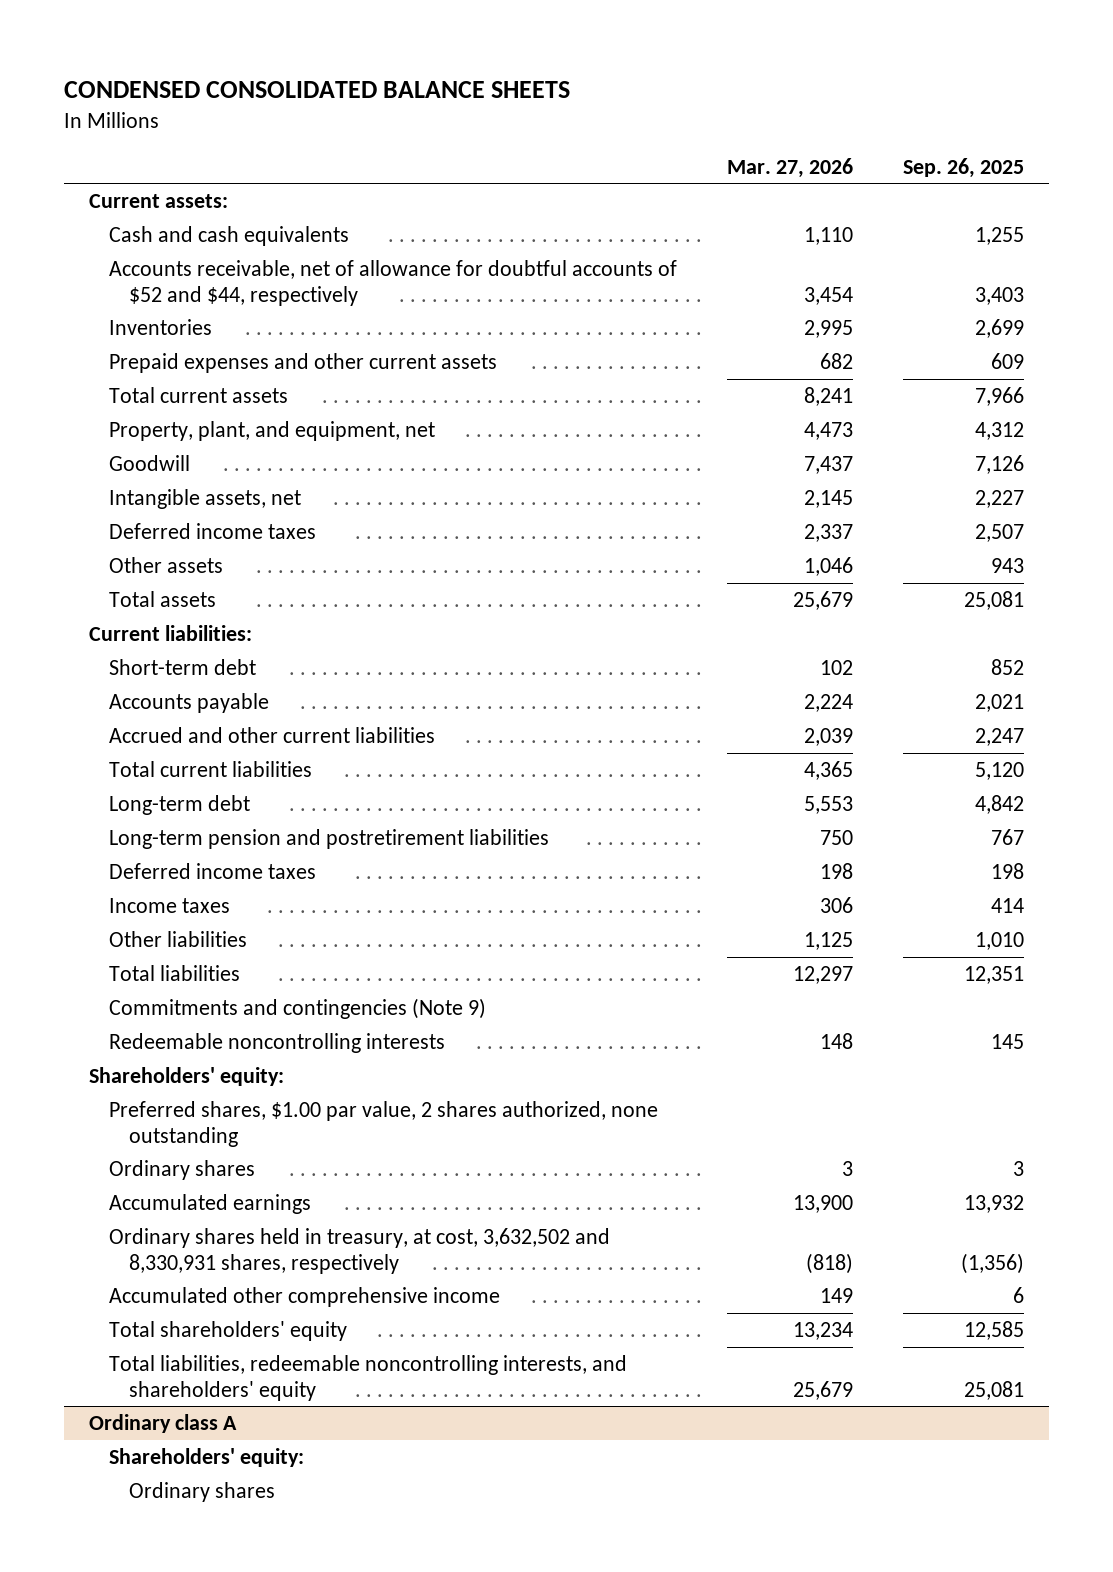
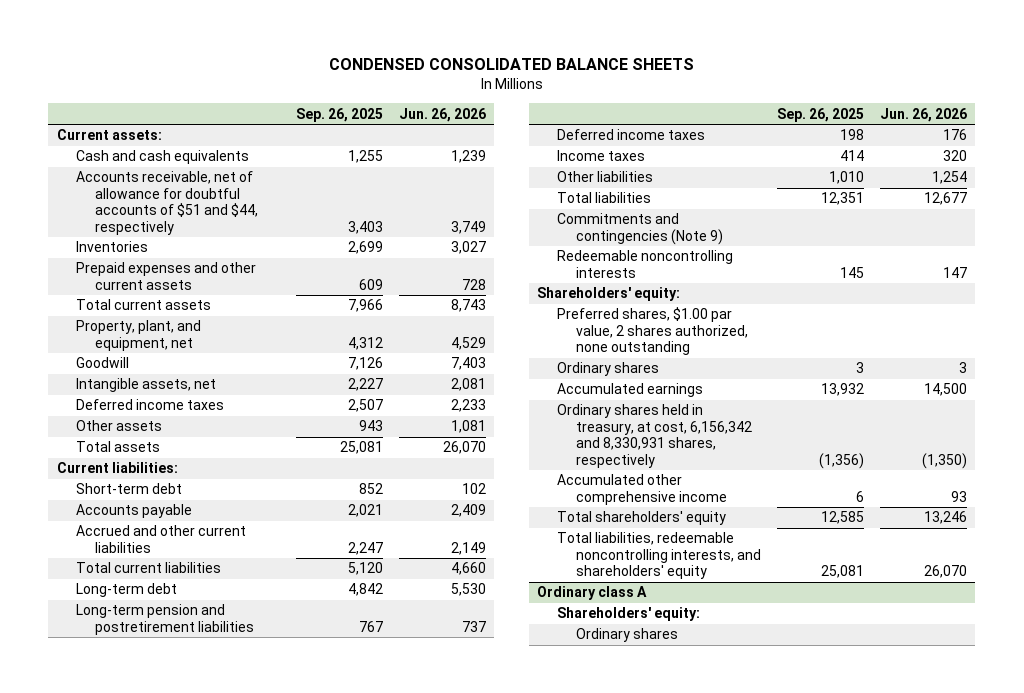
[727,157,854,178] Mar. 27, 2026 -> none
none -> [399,107,487,122] Jun. 26, 2026
[108,259,677,306] Accounts receivable, net of allowance for doubtful accounts of $52 and $44, respectively -> [75,171,258,235] Accounts receivable, net of allowance for doubtful accounts of $51 and $44, respectively
[108,1227,610,1274] Ordinary shares held in treasury, at cost, 3,632,502 and 8,330,931 shares, respectively -> [556,404,752,468] Ordinary shares held in treasury, at cost, 6,156,342 and 8,330,931 shares, respectively

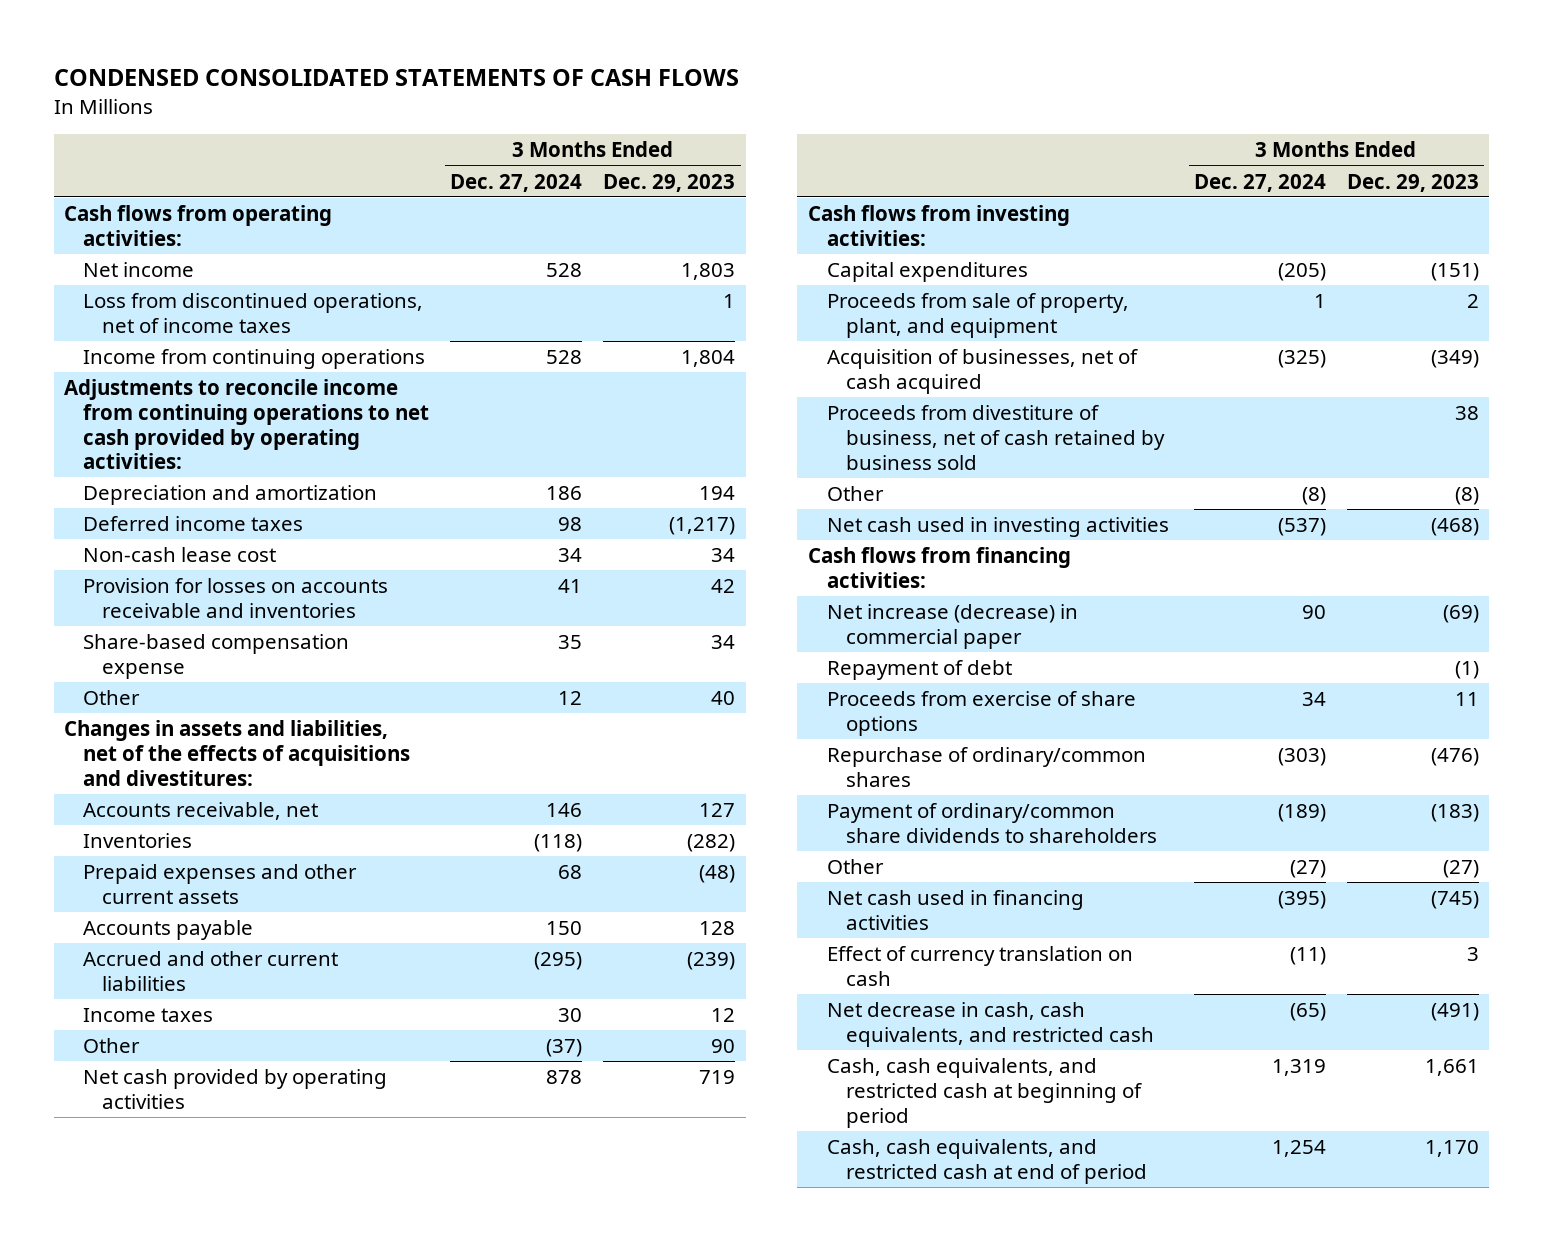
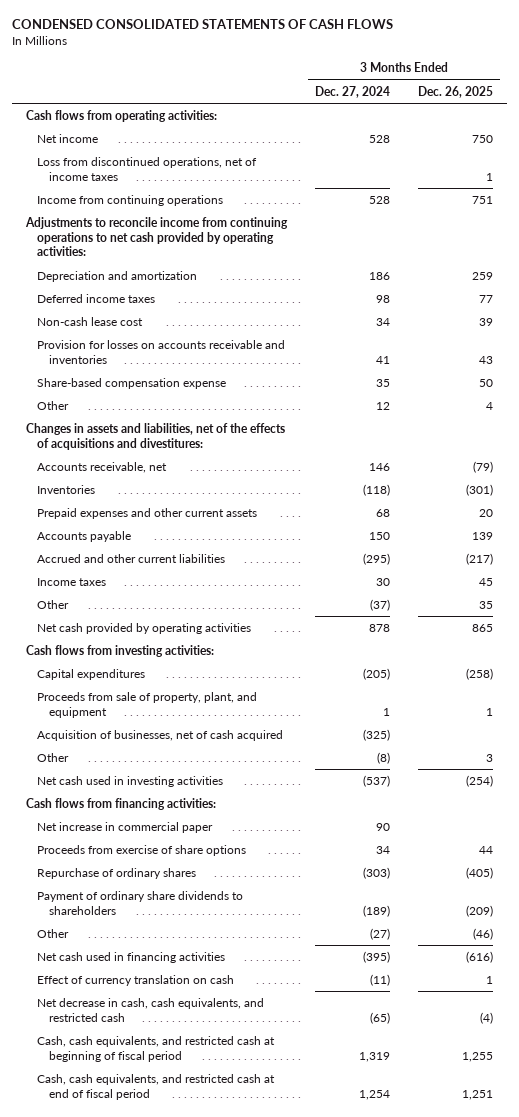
[603,173,736,192] Dec. 29, 2023 -> none
none -> [417,85,493,98] Dec. 26, 2025
[826,405,1165,470] Proceeds from divestiture of business, net of cash retained by business sold -> none
[826,660,1012,681] Repayment of debt -> none
[826,604,1078,649] Net increase (decrease) in commercial paper -> [37,821,214,833] Net increase in commercial paper
[826,747,1146,787] Repurchase of ordinary/common shares -> [37,867,197,879] Repurchase of ordinary shares
[826,803,1157,843] Payment of ordinary/common share dividends to shareholders -> [37,890,244,915] Payment of ordinary share dividends to shareholders
[826,1058,1142,1128] Cash, cash equivalents, and restricted cash at beginning of period -> [37,1035,276,1062] Cash, cash equivalents, and restricted cash at beginning of fiscal period
[826,1139,1147,1184] Cash, cash equivalents, and restricted cash at end of period -> [37,1073,276,1100] Cash, cash equivalents, and restricted cash at end of fiscal period

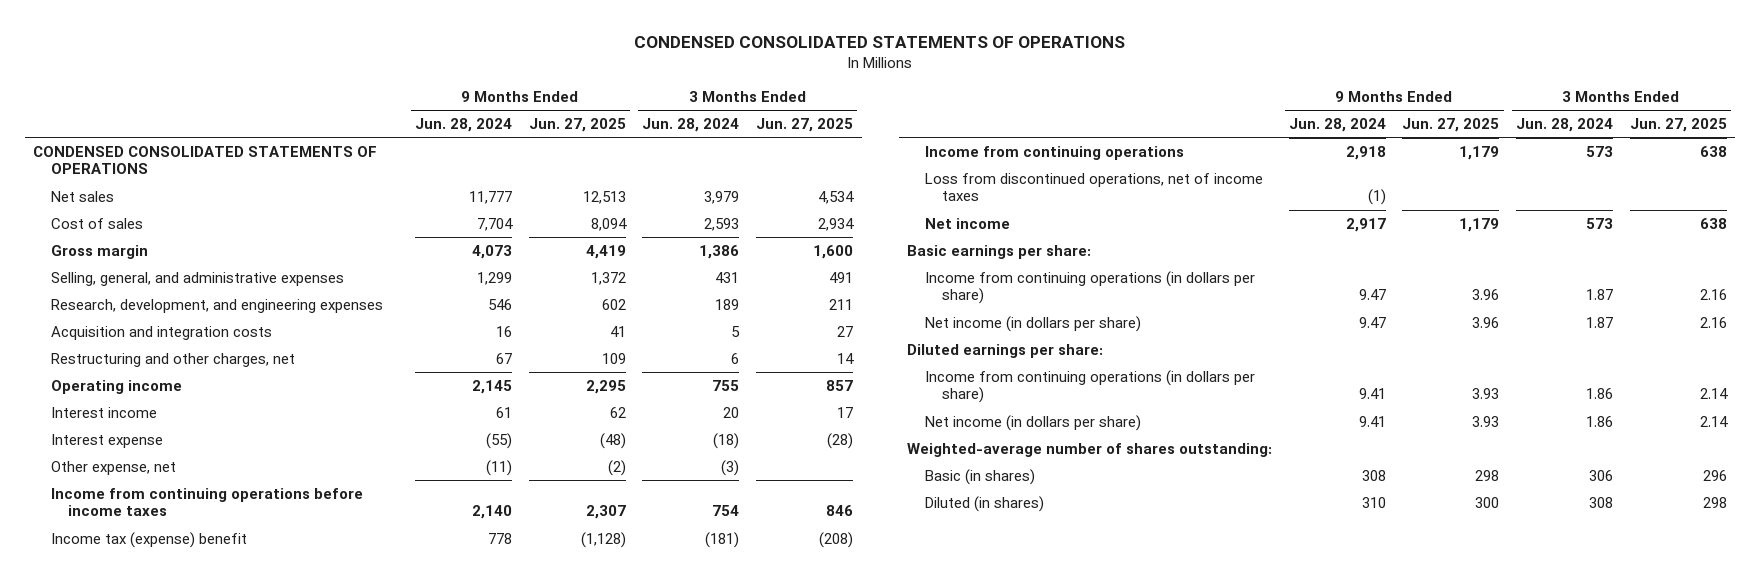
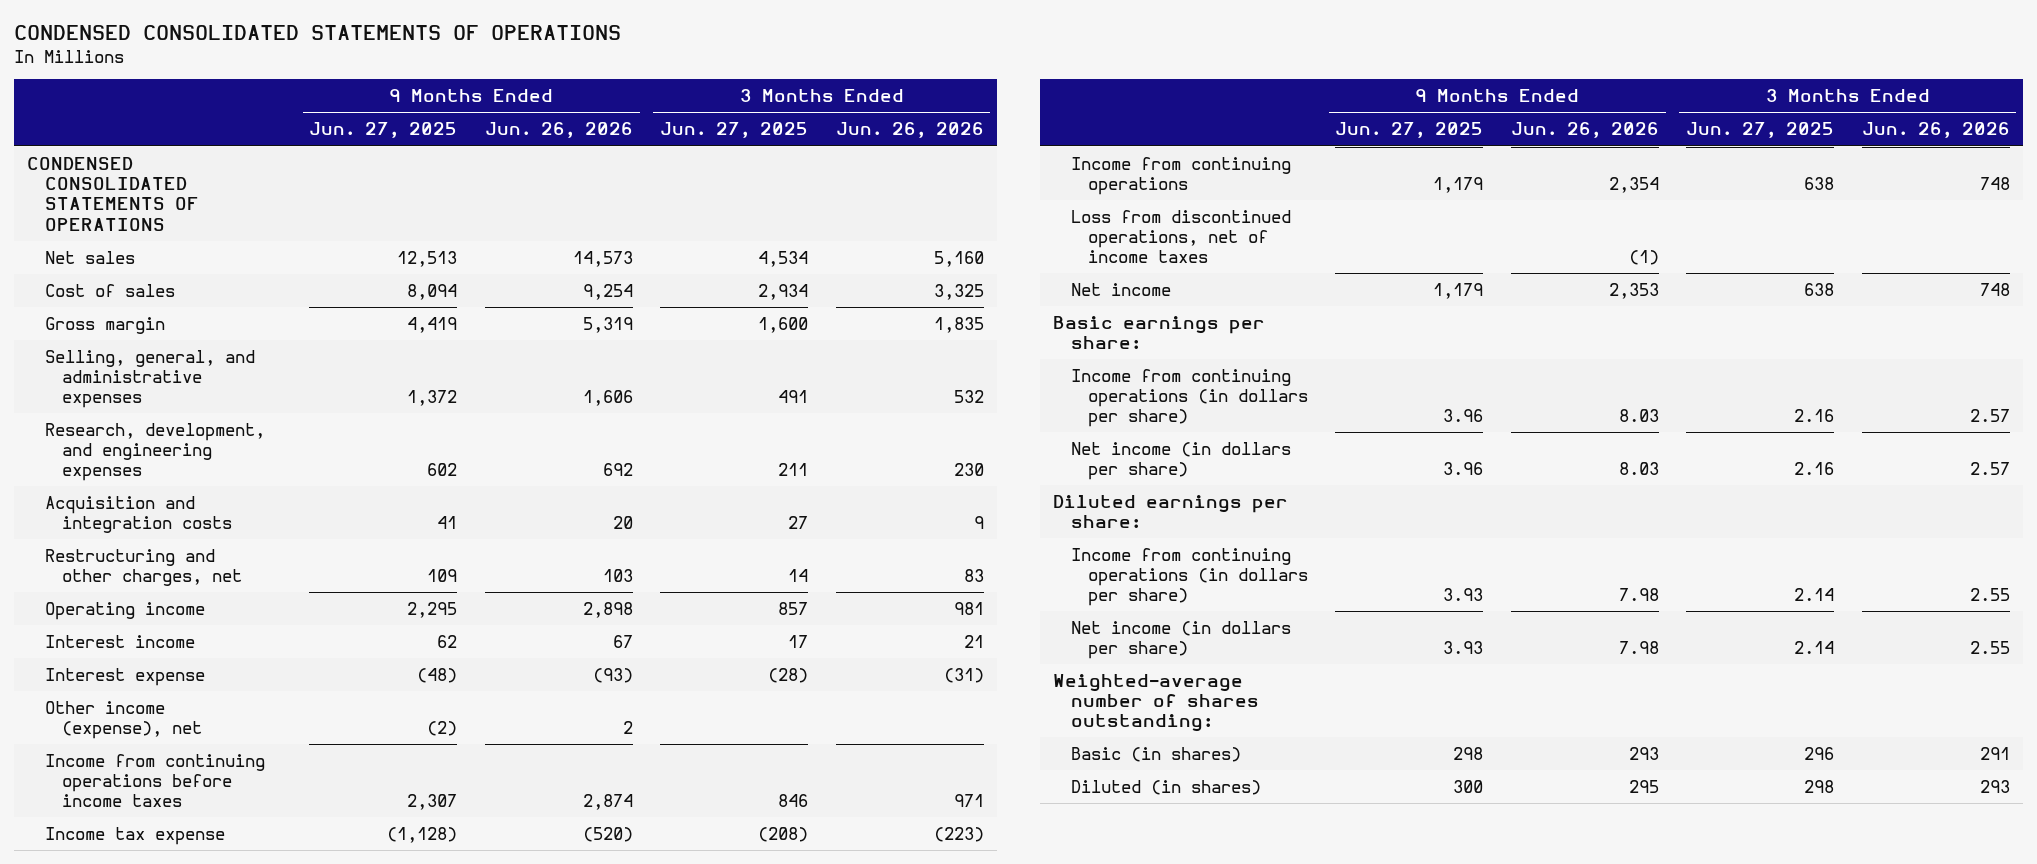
[415,117,513,132] Jun. 28, 2024 -> none
[642,117,740,132] Jun. 28, 2024 -> none
none -> [484,122,633,139] Jun. 26, 2026
none -> [835,122,984,139] Jun. 26, 2026
[50,460,176,475] Other expense, net -> [44,700,203,740] Other income (expense), net
[50,531,247,548] Income tax (expense) benefit -> [44,826,225,845] Income tax expense

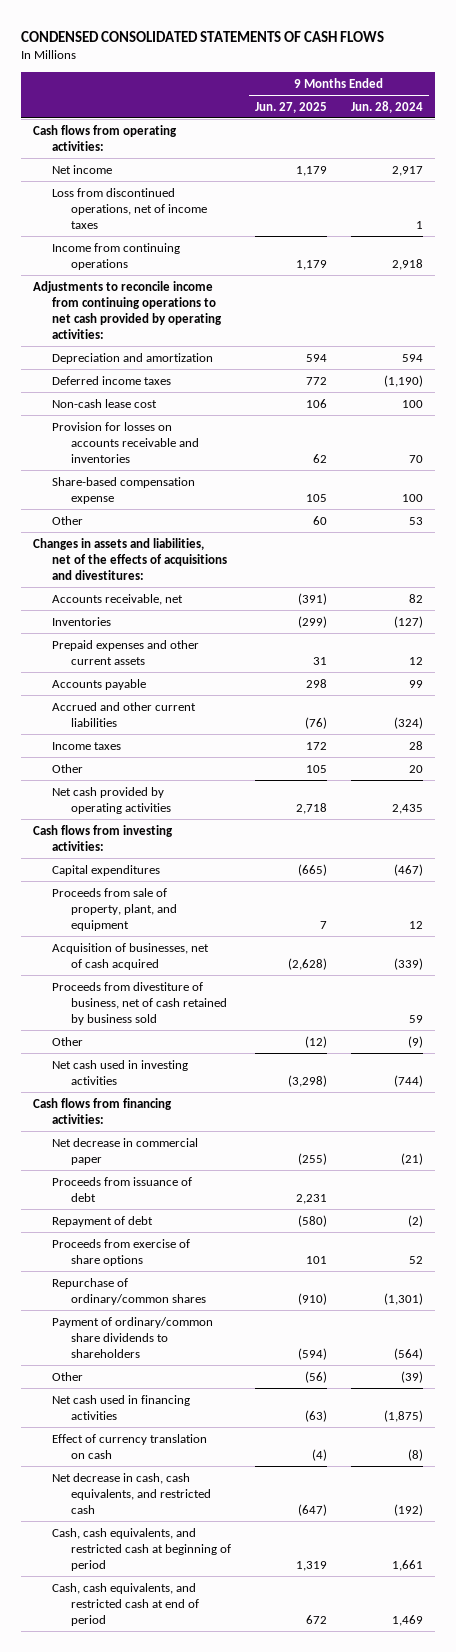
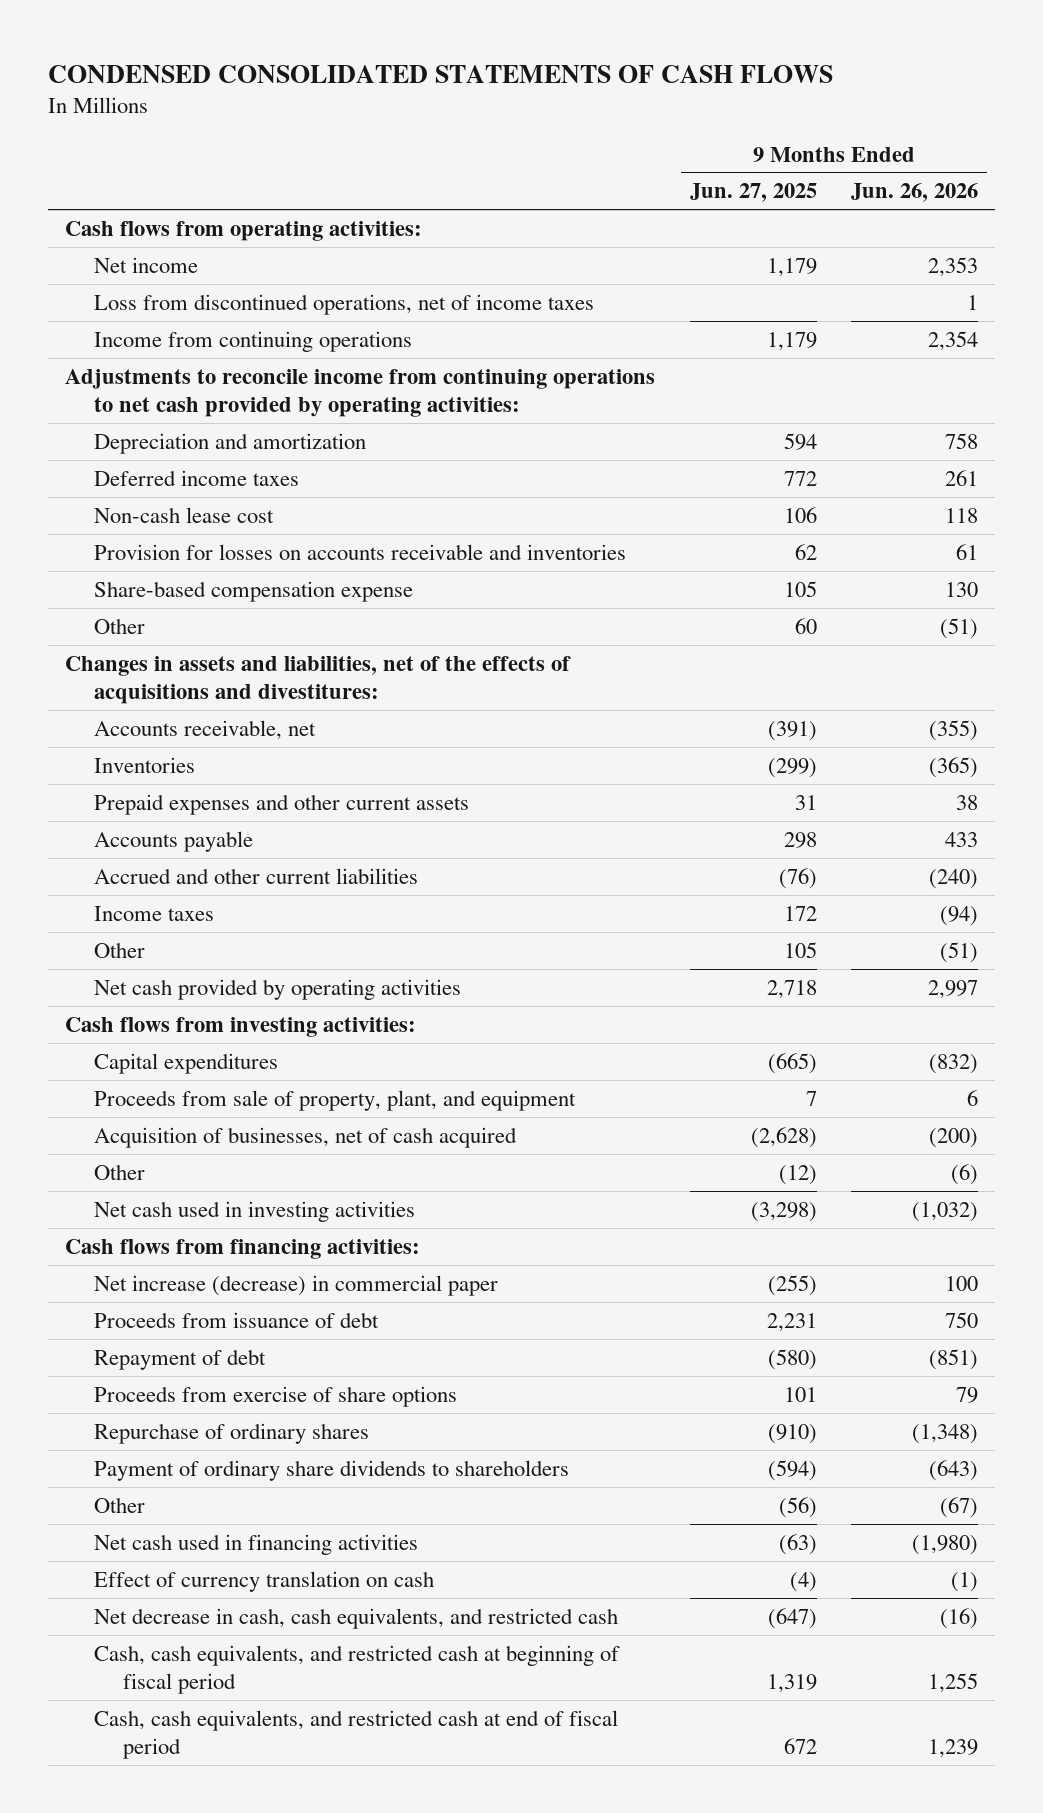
[350,100,423,113] Jun. 28, 2024 -> none
none -> [851,183,979,203] Jun. 26, 2026
[52,981,227,1025] Proceeds from divestiture of business, net of cash retained by business sold -> none
[52,1137,199,1165] Net decrease in commercial paper -> [93,1274,498,1296] Net increase (decrease) in commercial paper
[52,1277,206,1305] Repurchase of ordinary/common shares -> [93,1422,369,1444] Repurchase of ordinary shares
[52,1316,214,1358] Payment of ordinary/common share dividends to shareholders -> [93,1459,569,1481] Payment of ordinary share dividends to shareholders
[52,1527,231,1571] Cash, cash equivalents, and restricted cash at beginning of period -> [93,1644,620,1694] Cash, cash equivalents, and restricted cash at beginning of fiscal period
[52,1582,199,1626] Cash, cash equivalents, and restricted cash at end of period -> [93,1709,618,1759] Cash, cash equivalents, and restricted cash at end of fiscal period

